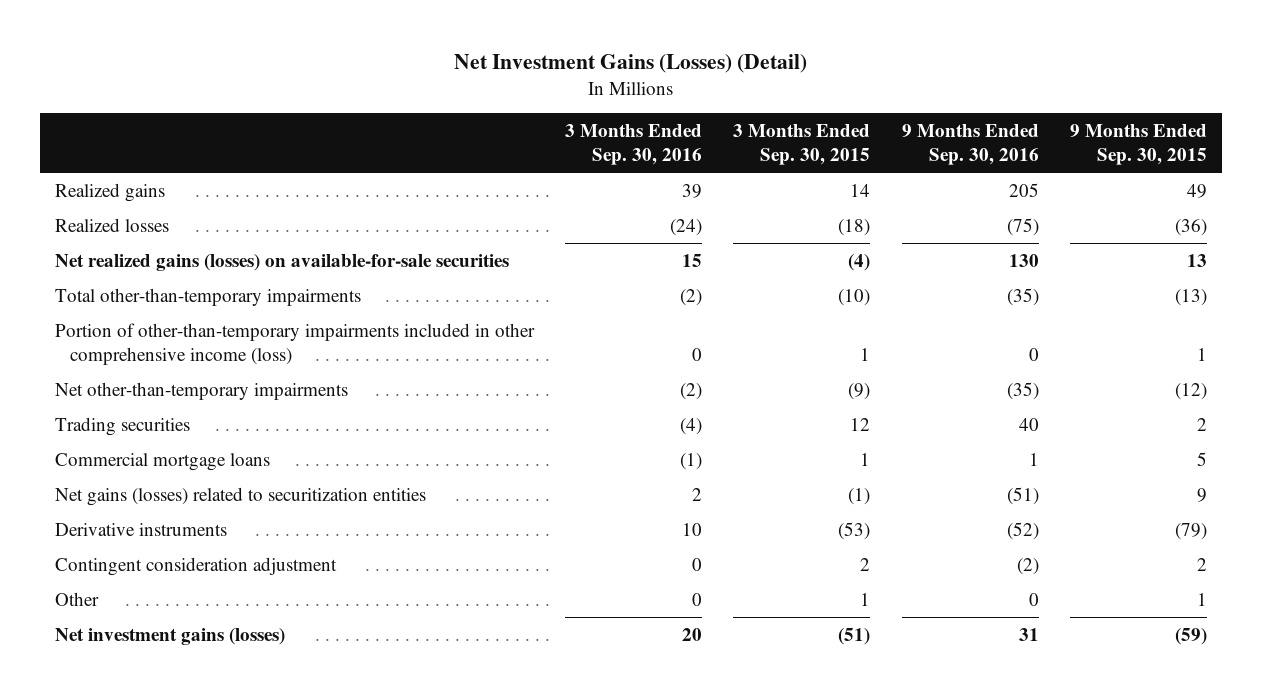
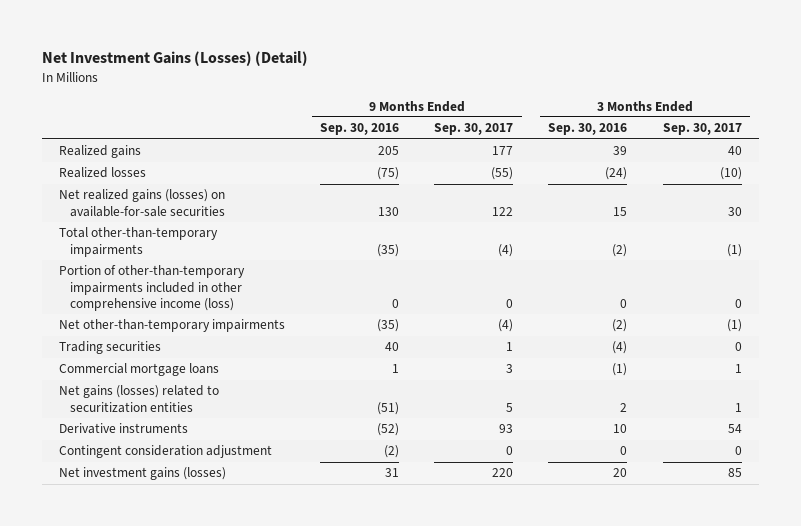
[733,124,871,166] 3 Months Ended Sep. 30, 2015 -> none
[1069,124,1207,166] 9 Months Ended Sep. 30, 2015 -> none
none -> [434,123,514,136] Sep. 30, 2017
none -> [662,123,742,136] Sep. 30, 2017
[55,591,100,606] Other -> none

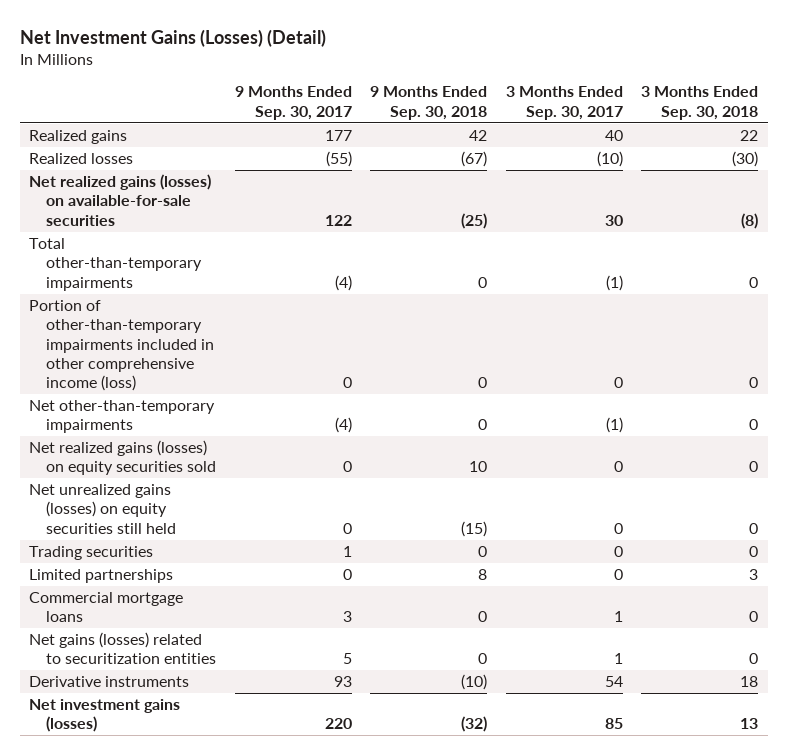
[320,123,400,136] Sep. 30, 2016 -> none
[548,123,628,136] Sep. 30, 2016 -> none
none -> [370,86,488,120] 9 Months Ended Sep. 30, 2018
none -> [641,86,759,120] 3 Months Ended Sep. 30, 2018
none -> [28,440,216,476] Net realized gains (losses) on equity securities sold
none -> [28,484,176,534] Net unrealized gains (losses) on equity securities still held
none -> [28,569,173,584] Limited partnerships
[59,445,273,459] Contingent consideration adjustment -> none

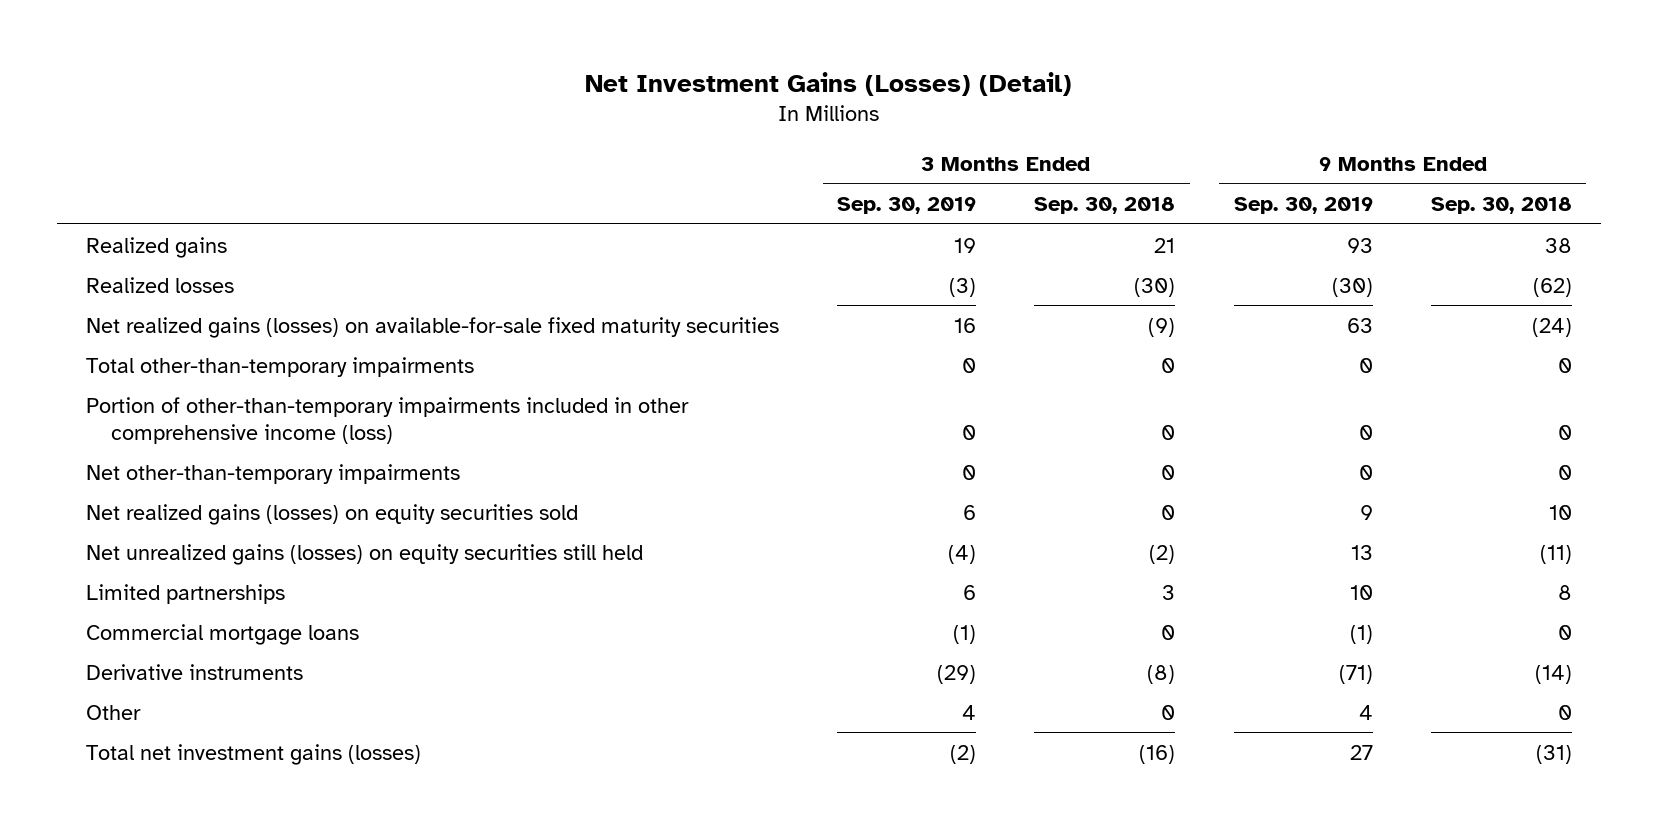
[234,86,352,120] 9 Months Ended Sep. 30, 2017 -> none
[505,86,623,120] 3 Months Ended Sep. 30, 2017 -> none
none -> [837,197,977,215] Sep. 30, 2019
none -> [1233,197,1373,215] Sep. 30, 2019
[469,130,488,142] 42 -> [1544,237,1572,253] 38
[740,130,759,142] 22 -> [1154,237,1176,253] 21
[461,151,488,168] (67) -> [1532,277,1572,297] (62)
[28,174,211,226] Net realized gains (losses) on available-for-sale securities -> [86,316,780,338] Net realized gains (losses) on available-for-sale fixed maturity securities
[461,212,488,229] (25) -> [1531,317,1572,337] (24)
[741,212,759,229] (8) -> [1148,317,1176,337] (9)
[28,546,153,561] Trading securities -> none
[461,520,488,537] (15) -> [1539,544,1572,564] (11)
[749,522,759,534] 0 -> [1149,544,1176,564] (2)
[28,632,216,665] Net gains (losses) related to securitization entities -> none
[461,674,488,691] (10) -> [1534,664,1572,684] (14)
[740,676,759,688] 18 -> [1147,664,1176,684] (8)
none -> [86,704,142,720] Other
[28,699,180,733] Net investment gains (losses) -> [86,743,422,765] Total net investment gains (losses)
[461,716,488,733] (32) -> [1535,744,1572,764] (31)
[740,718,759,730] 13 -> [1139,744,1176,764] (16)

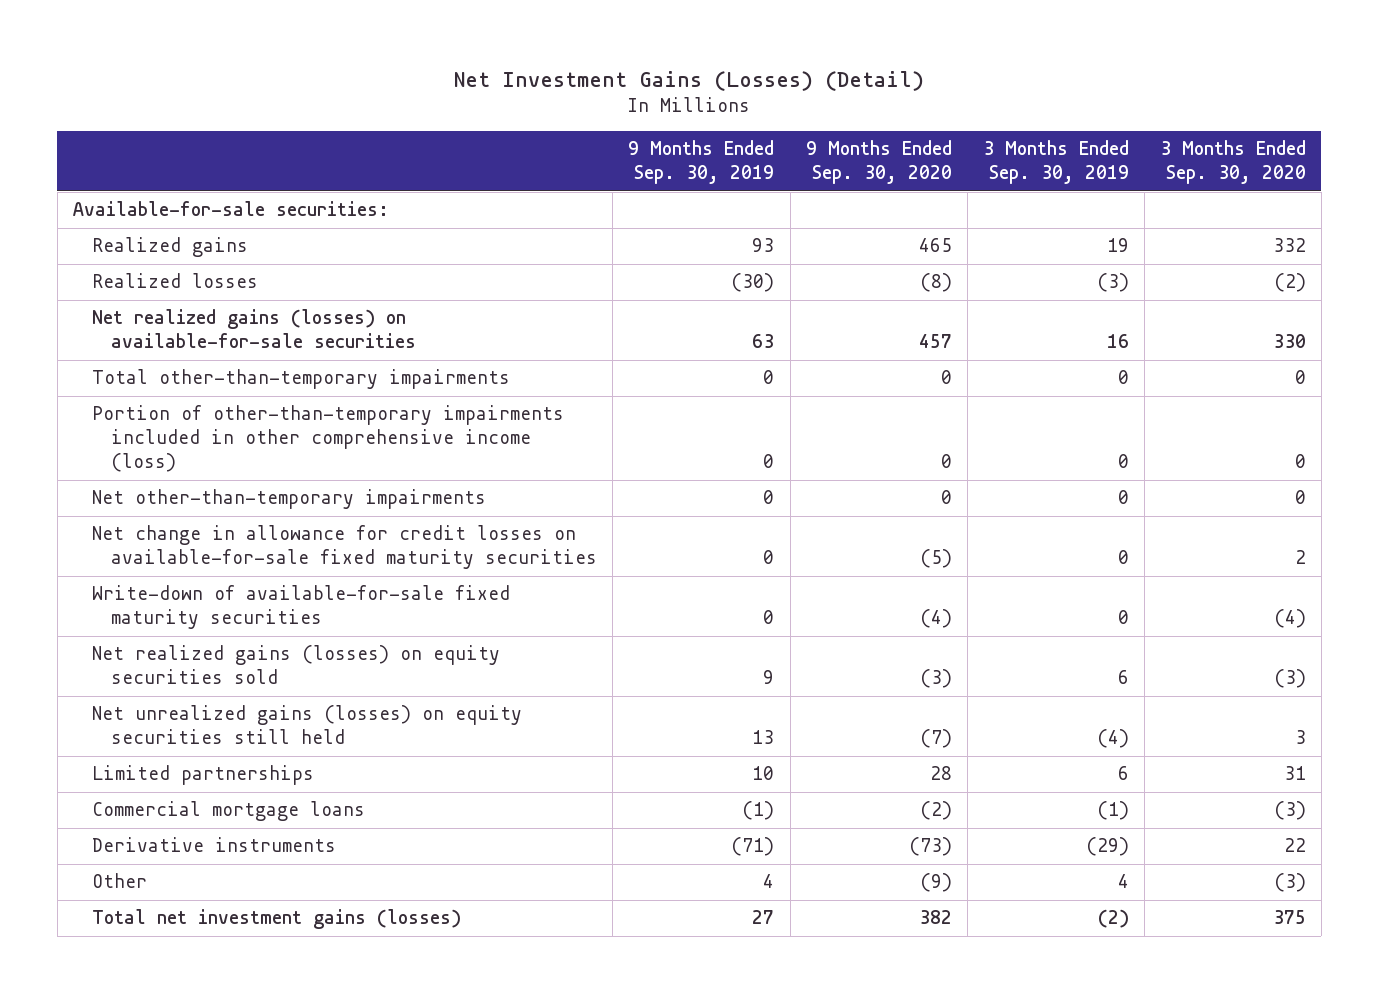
[1034,197,1176,215] Sep. 30, 2018 -> none
[1430,197,1572,215] Sep. 30, 2018 -> none
none -> [805,140,952,185] 9 Months Ended Sep. 30, 2020
none -> [1159,140,1306,185] 3 Months Ended Sep. 30, 2020
none -> [73,201,390,217] Available-for-sale securities:
[86,316,780,338] Net realized gains (losses) on available-for-sale fixed maturity securities -> [92,309,417,349] Net realized gains (losses) on available-for-sale securities
none -> [92,525,598,570] Net change in allowance for credit losses on available-for-sale fixed maturity securities
none -> [92,585,511,630] Write-down of available-for-sale fixed maturity securities

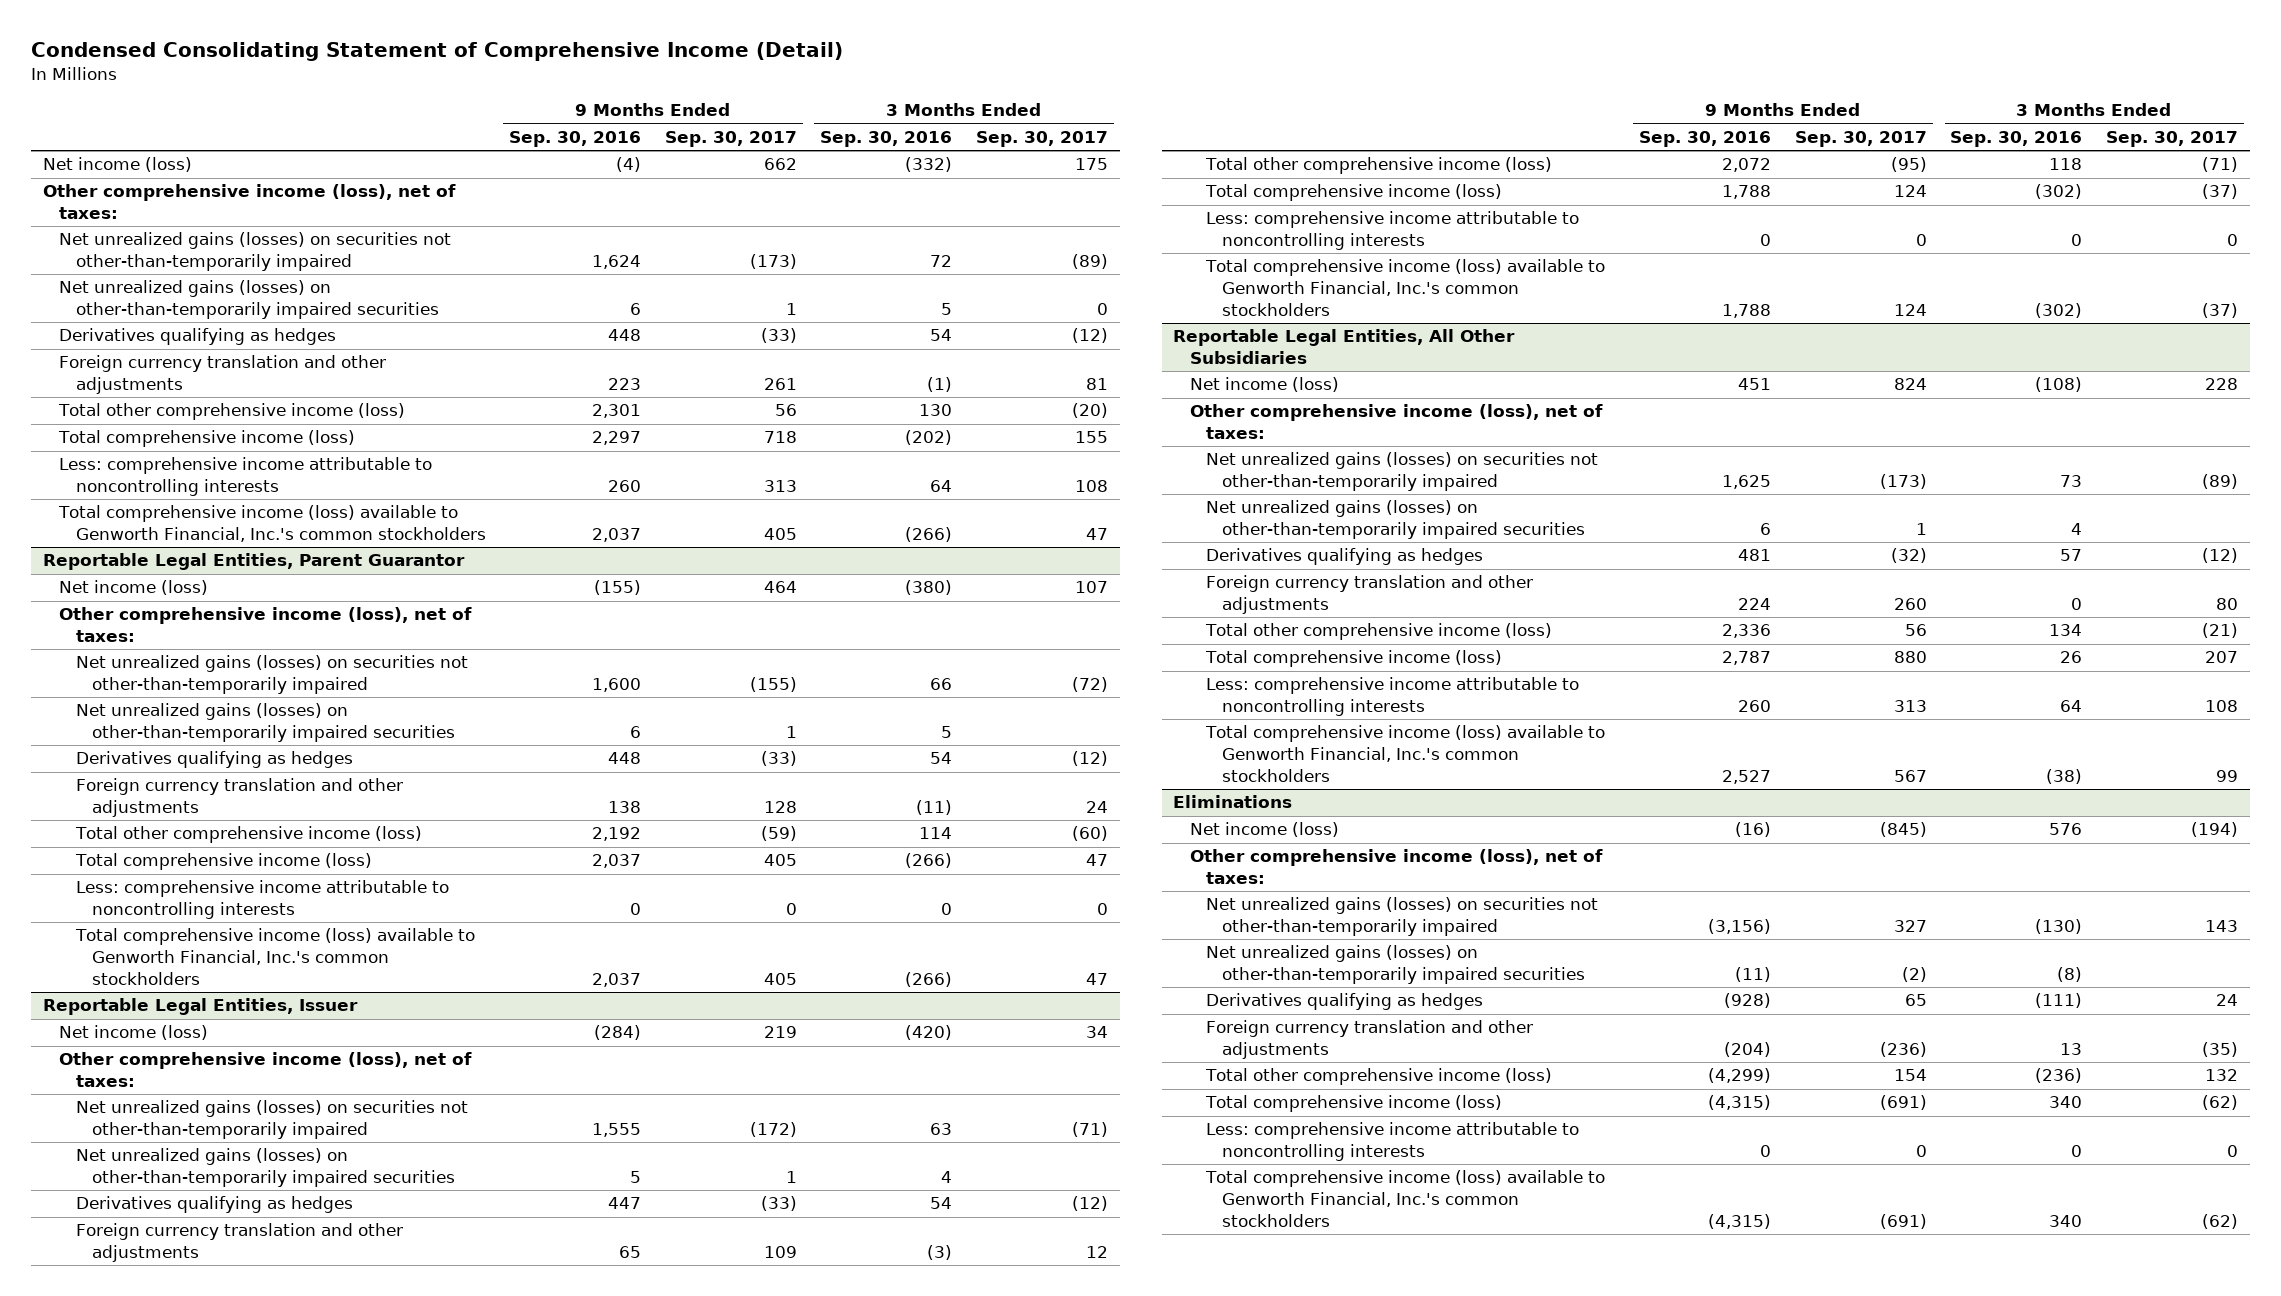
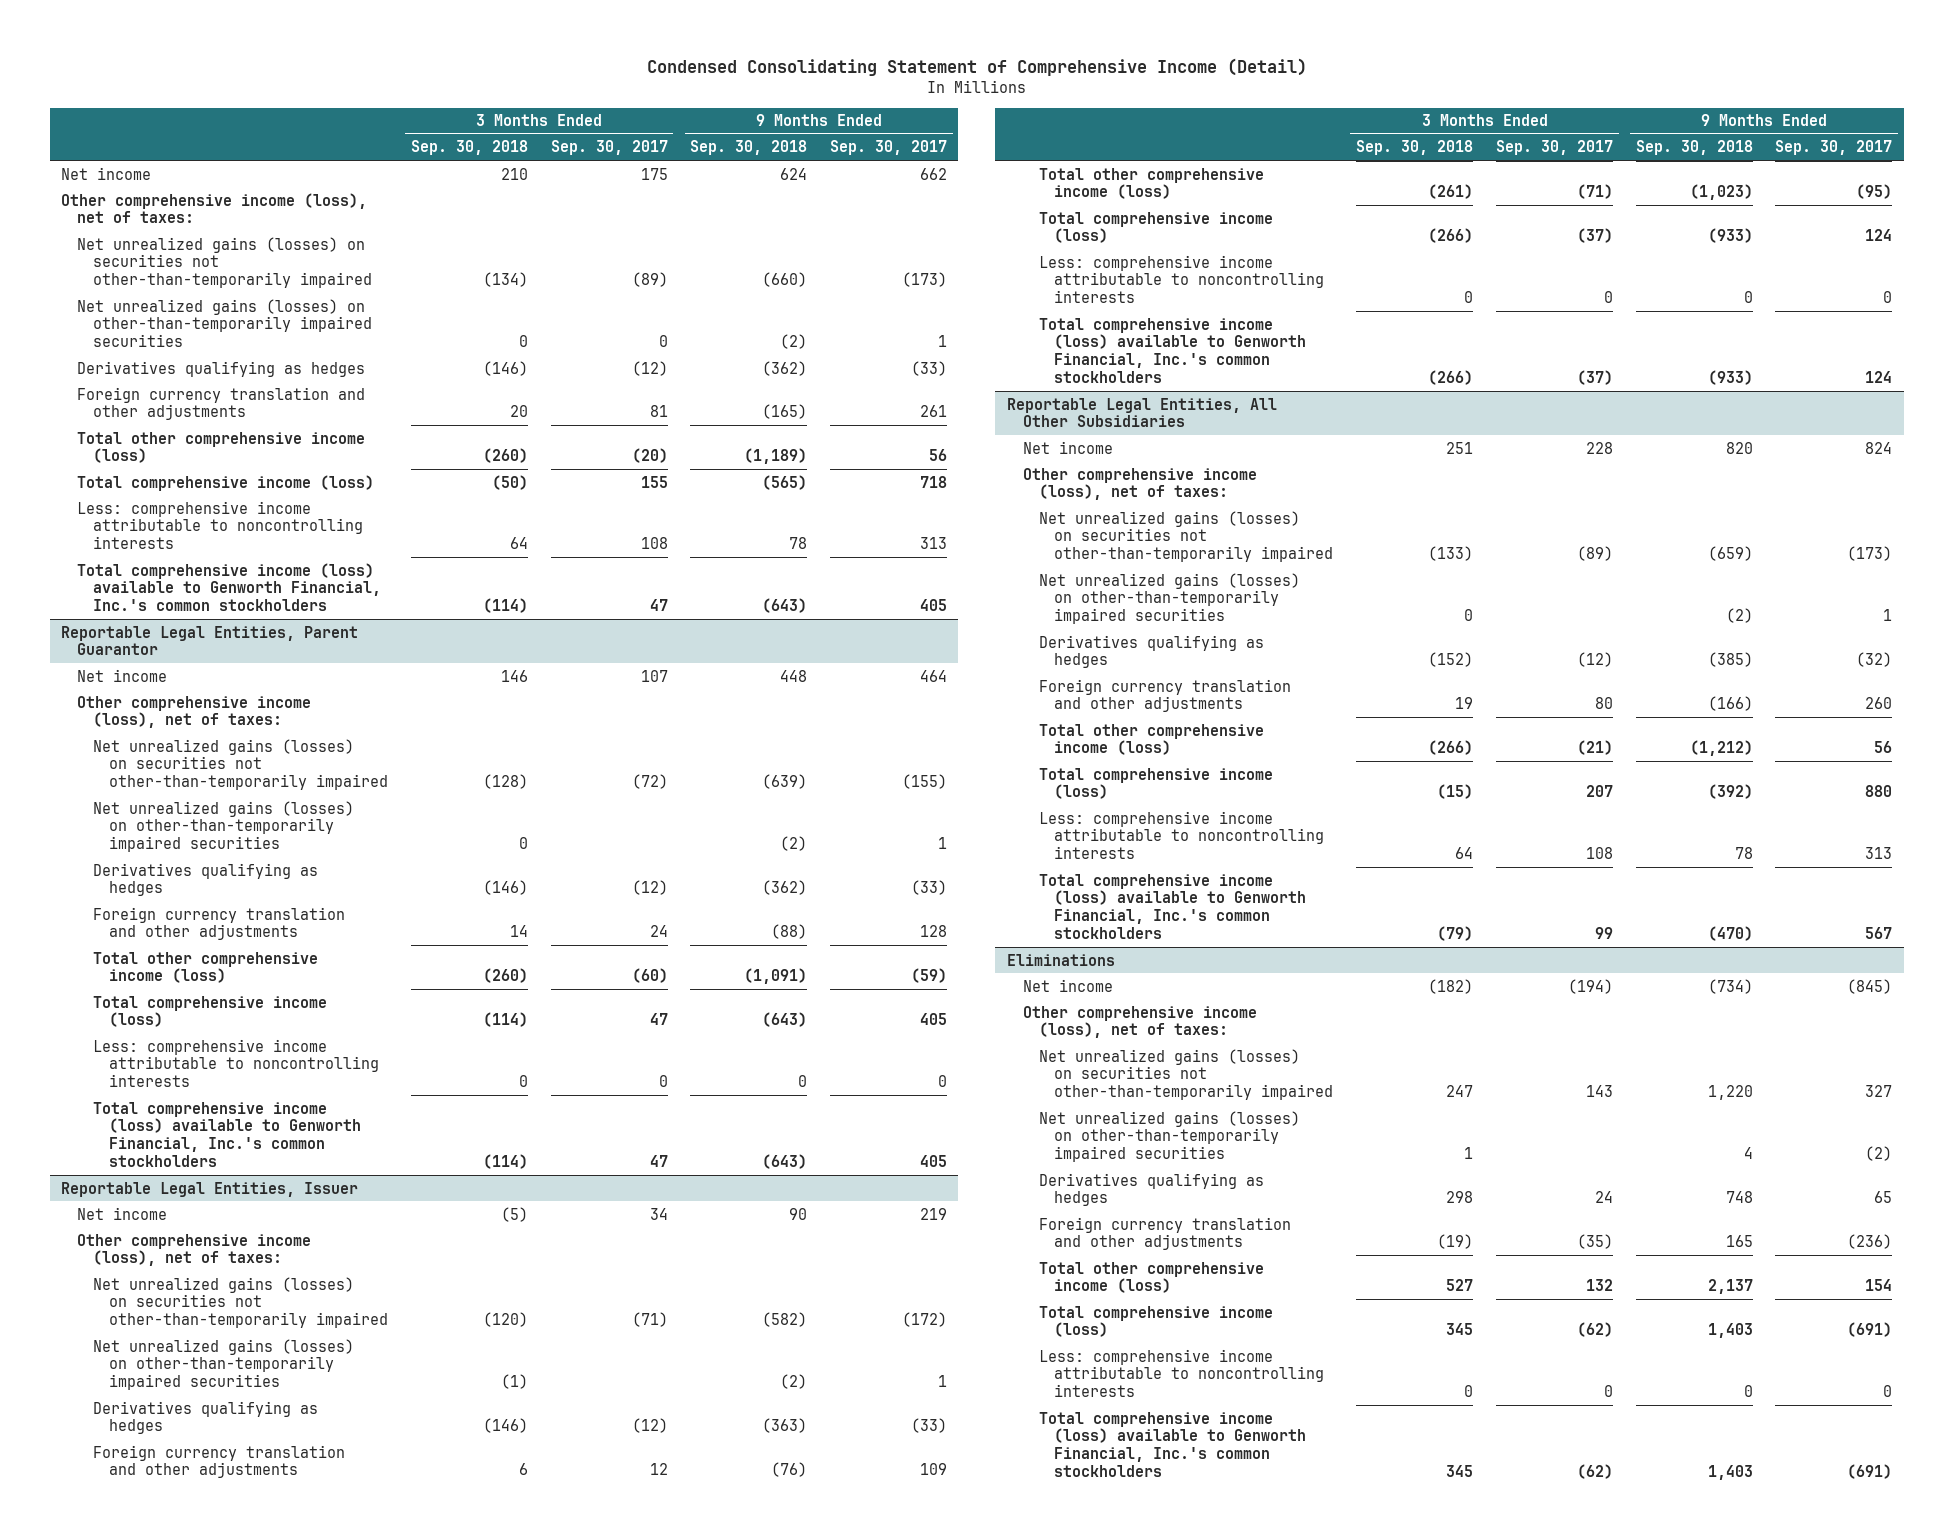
[509,130,642,147] Sep. 30, 2016 -> none
[820,130,953,147] Sep. 30, 2016 -> none
none -> [410,140,528,156] Sep. 30, 2018
none -> [690,140,808,156] Sep. 30, 2018
[43,157,193,173] Net income (loss) -> [61,166,152,180] Net income
[59,580,209,596] Net income (loss) -> [77,668,168,682] Net income
[59,1025,209,1041] Net income (loss) -> [77,1206,168,1220] Net income
[1189,377,1339,393] Net income (loss) -> [1022,440,1113,454] Net income
[1189,822,1339,838] Net income (loss) -> [1022,978,1113,992] Net income

